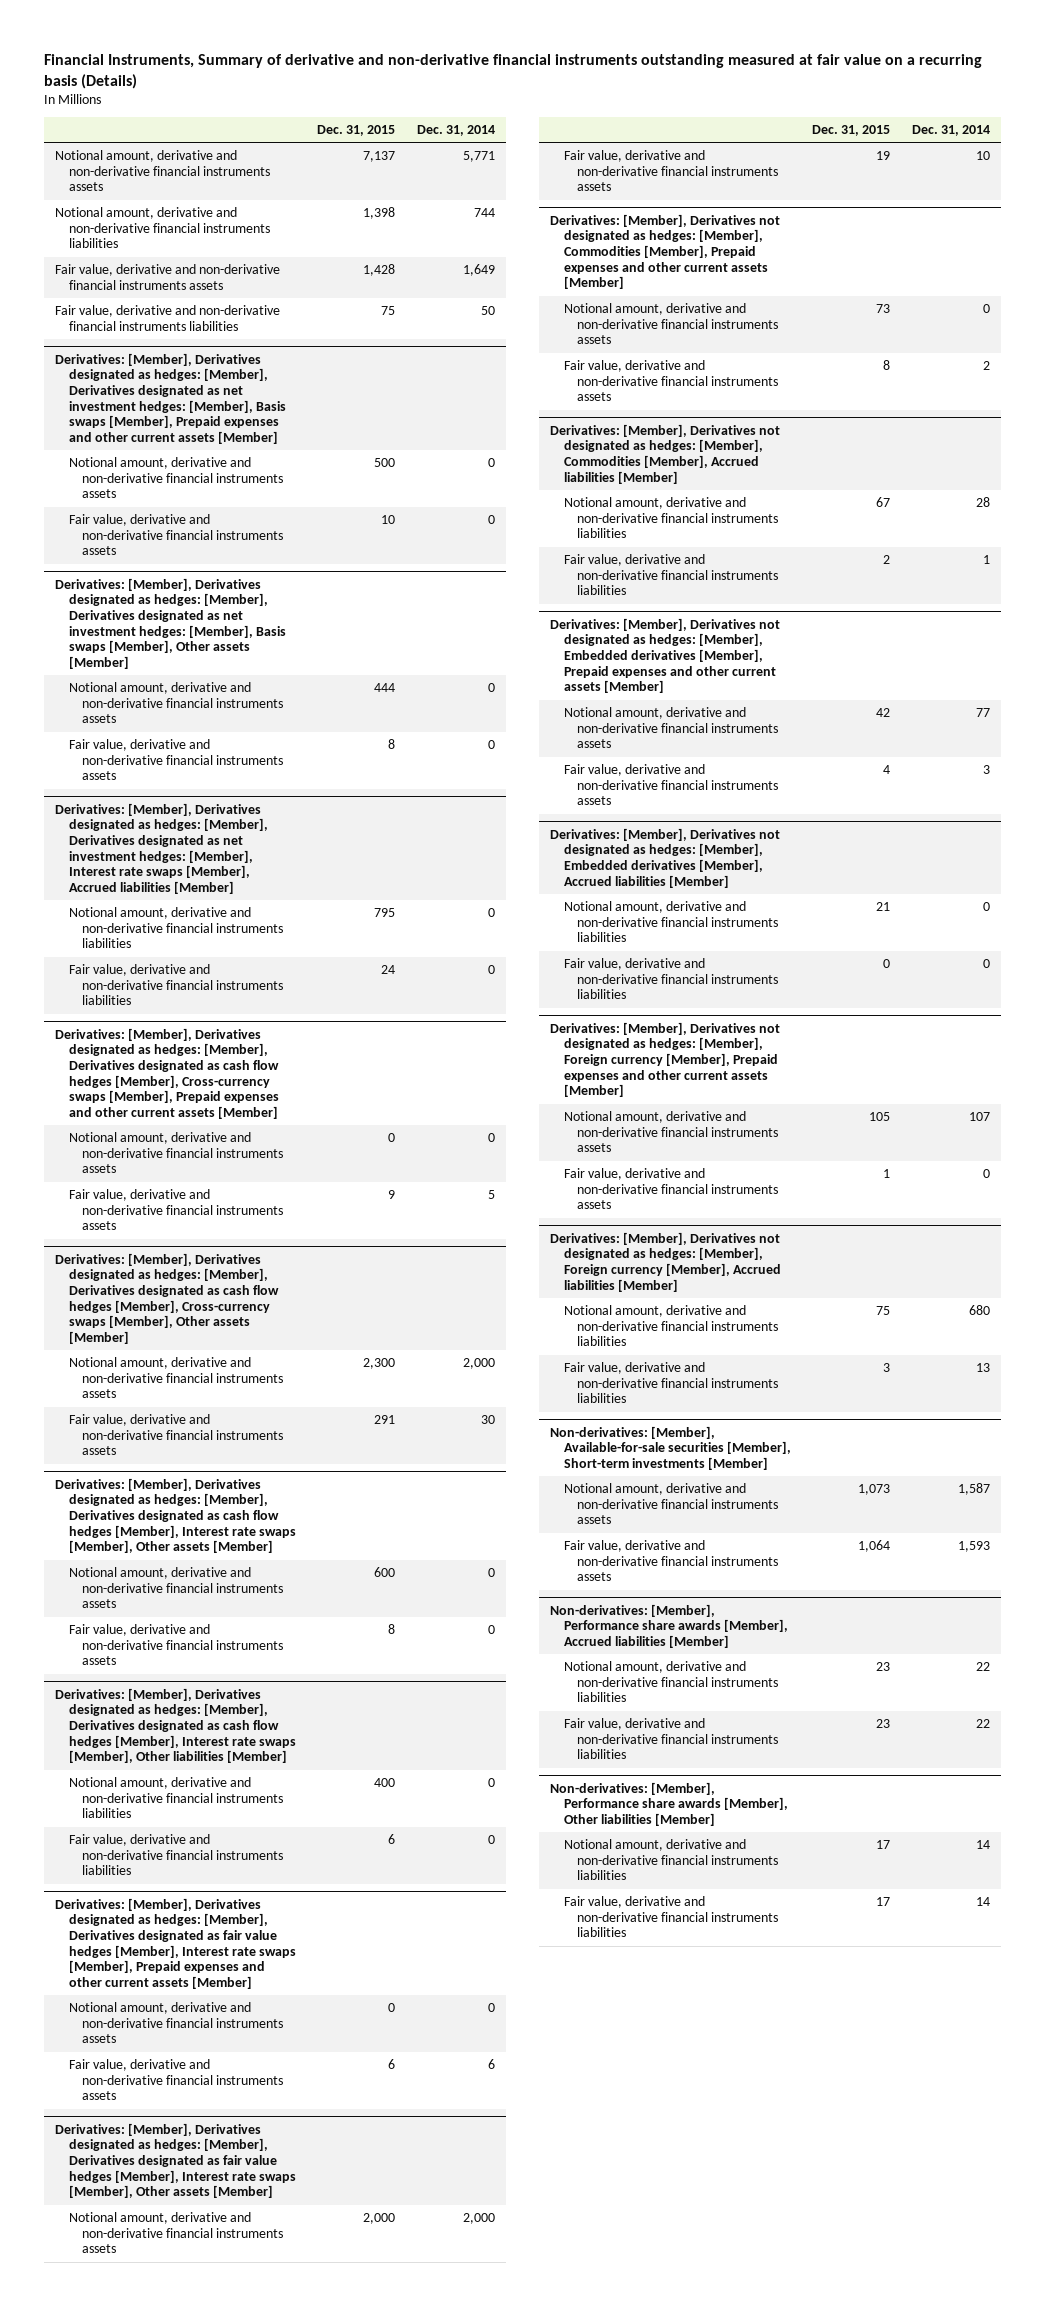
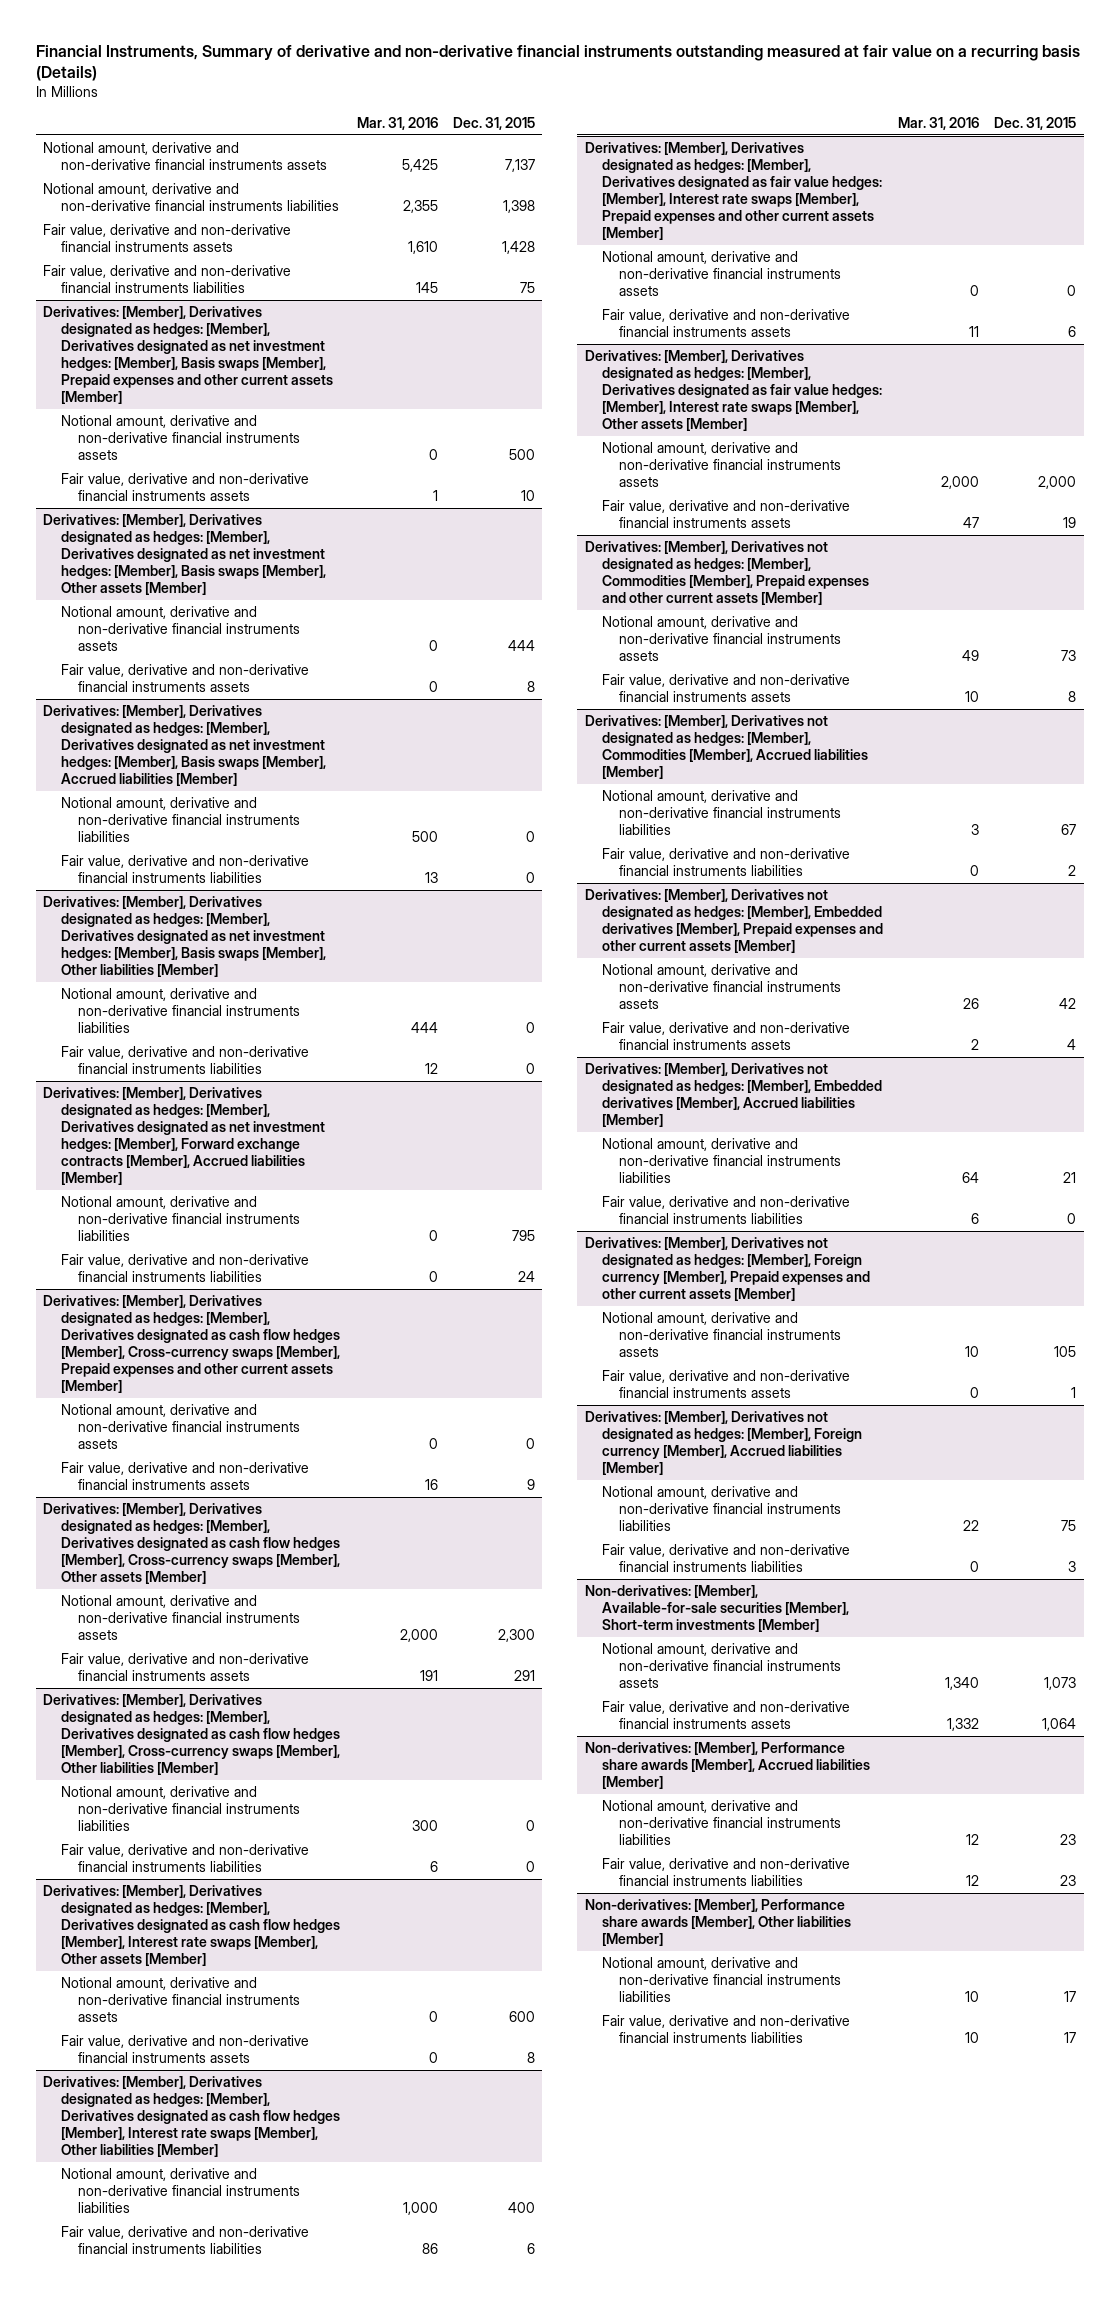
[417,124,496,136] Dec. 31, 2014 -> none
none -> [356,116,438,130] Mar. 31, 2016
[55,802,268,894] Derivatives: [Member], Derivatives designated as hedges: [Member], Derivatives designated as net investment hedges: [Member], Interest rate swaps [Member], Accrued liabilities [Member] -> [43,705,326,786] Derivatives: [Member], Derivatives designated as hedges: [Member], Derivatives designated as net investment hedges: [Member], Basis swaps [Member], Accrued liabilities [Member]
none -> [60,797,300,842] Notional amount, derivative and non-derivative financial instruments liabilities
none -> [60,855,309,883] Fair value, derivative and non-derivative financial instruments liabilities
none -> [43,896,326,977] Derivatives: [Member], Derivatives designated as hedges: [Member], Derivatives designated as net investment hedges: [Member], Basis swaps [Member], Other liabilities [Member]
none -> [60,988,300,1033] Notional amount, derivative and non-derivative financial instruments liabilities
none -> [60,1046,309,1074] Fair value, derivative and non-derivative financial instruments liabilities
none -> [43,1087,325,1185] Derivatives: [Member], Derivatives designated as hedges: [Member], Derivatives designated as net investment hedges: [Member], Forward exchange contracts [Member], Accrued liabilities [Member]
none -> [43,1694,340,1775] Derivatives: [Member], Derivatives designated as hedges: [Member], Derivatives designated as cash flow hedges [Member], Cross-currency swaps [Member], Other liabilities [Member]
none -> [60,1786,300,1831] Notional amount, derivative and non-derivative financial instruments liabilities
none -> [60,1844,309,1872] Fair value, derivative and non-derivative financial instruments liabilities
[55,1897,296,1989] Derivatives: [Member], Derivatives designated as hedges: [Member], Derivatives designated as fair value hedges [Member], Interest rate swaps [Member], Prepaid expenses and other current assets [Member] -> [584,142,882,240] Derivatives: [Member], Derivatives designated as hedges: [Member], Derivatives designated as fair value hedges: [Member], Interest rate swaps [Member], Prepaid expenses and other current assets [Member]
[55,2122,296,2199] Derivatives: [Member], Derivatives designated as hedges: [Member], Derivatives designated as fair value hedges [Member], Interest rate swaps [Member], Other assets [Member] -> [584,350,882,431] Derivatives: [Member], Derivatives designated as hedges: [Member], Derivatives designated as fair value hedges: [Member], Interest rate swaps [Member], Other assets [Member]

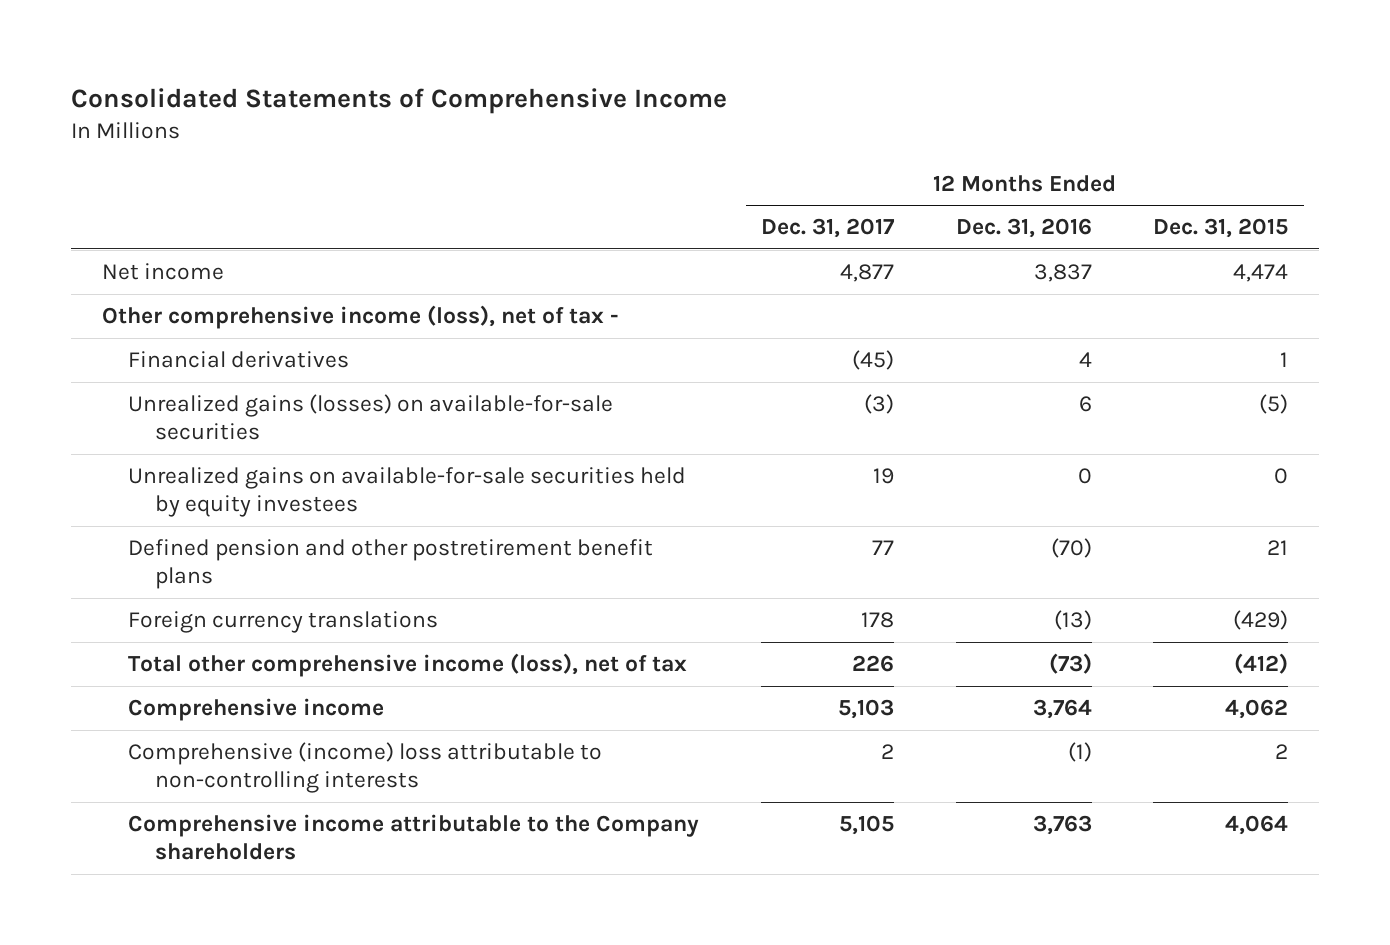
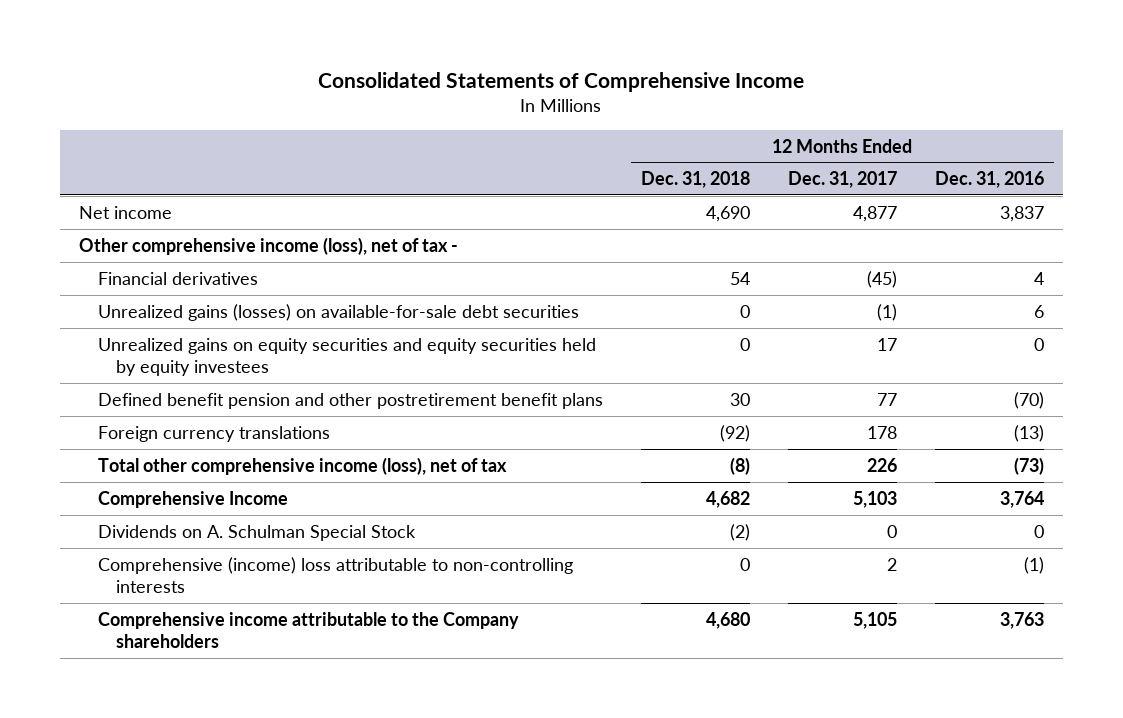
[1153,218,1289,239] Dec. 31, 2015 -> none
none -> [640,171,750,189] Dec. 31, 2018
[128,394,614,441] Unrealized gains (losses) on available-for-sale securities -> [97,303,579,321] Unrealized gains (losses) on available-for-sale debt securities
[864,394,895,415] (3) -> [876,303,897,321] (1)
[128,467,687,518] Unrealized gains on available-for-sale securities held by equity investees -> [97,337,596,377] Unrealized gains on equity securities and equity securities held by equity investees
[873,468,895,485] 19 -> [876,337,897,351] 17
[128,539,654,590] Defined pension and other postretirement benefit plans -> [97,392,603,409] Defined benefit pension and other postretirement benefit plans
[128,698,385,722] Comprehensive income -> [97,490,288,508] Comprehensive Income
none -> [97,524,416,541] Dividends on A. Schulman Special Stock

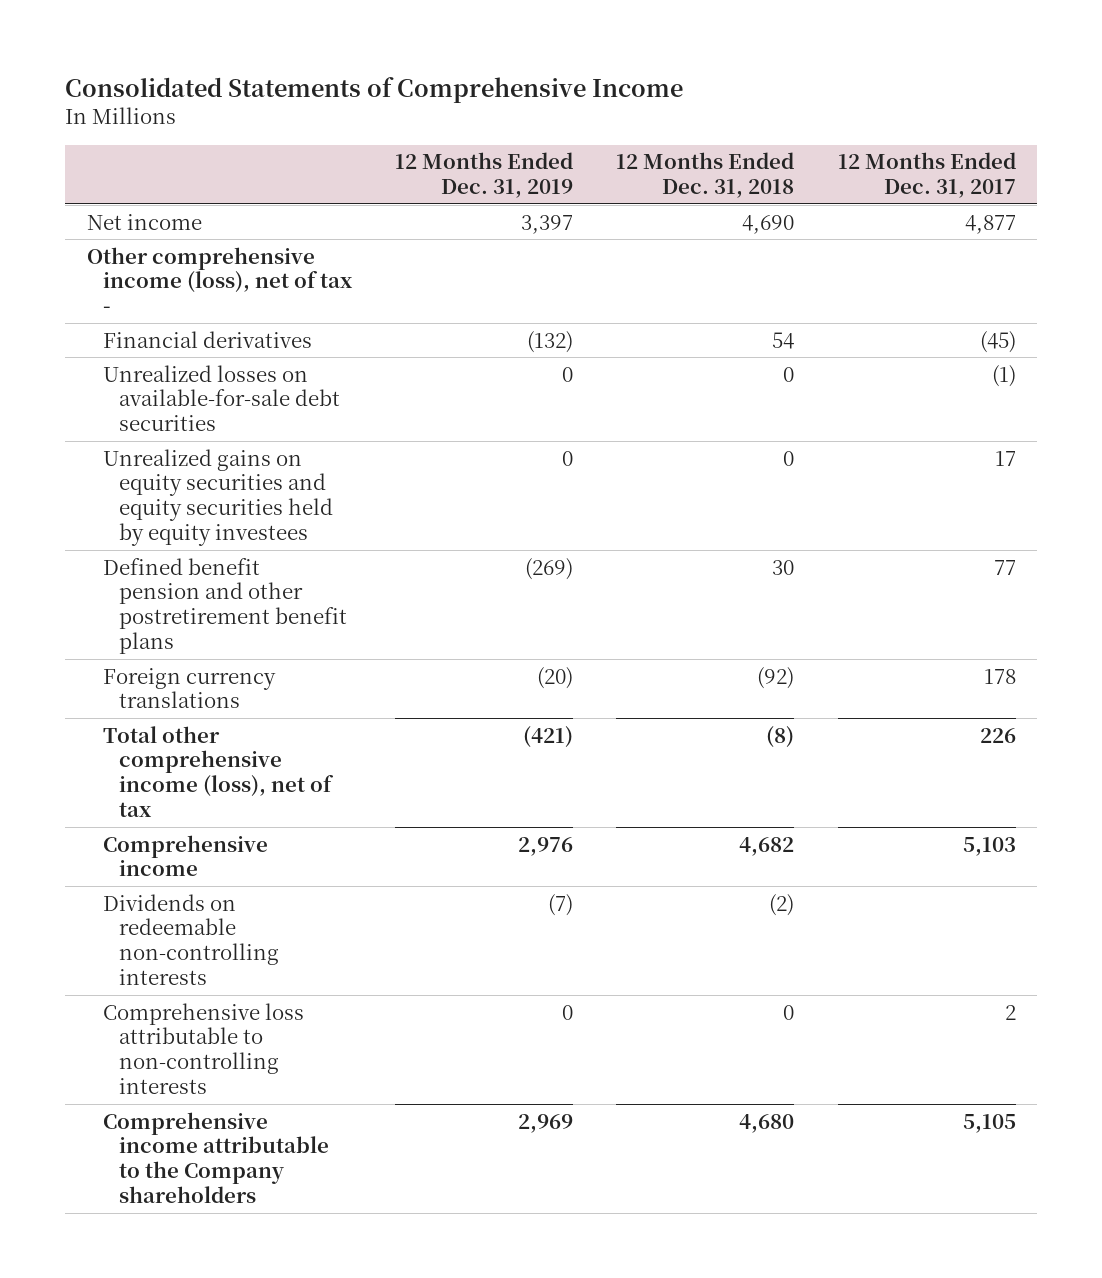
[935,171,1045,189] Dec. 31, 2016 -> none
none -> [395,152,574,199] 12 Months Ended Dec. 31, 2019
[97,303,579,321] Unrealized gains (losses) on available-for-sale debt securities -> [102,364,340,432] Unrealized losses on available-for-sale debt securities
[97,524,416,541] Dividends on A. Schulman Special Stock -> none
[97,490,288,508] Comprehensive Income -> [102,834,268,877] Comprehensive income
none -> [102,893,279,985] Dividends on redeemable non-controlling interests
[97,556,573,594] Comprehensive (income) loss attributable to non-controlling interests -> [102,1002,304,1094] Comprehensive loss attributable to non-controlling interests

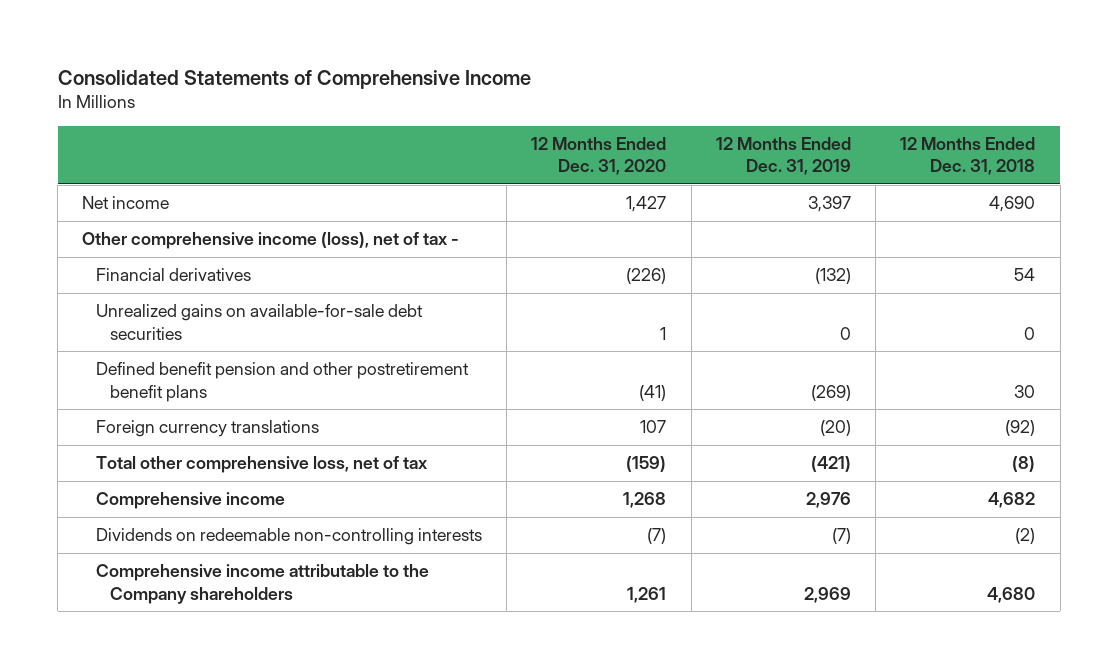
[837,152,1016,199] 12 Months Ended Dec. 31, 2017 -> none
none -> [531,136,667,176] 12 Months Ended Dec. 31, 2020
[102,448,333,546] Unrealized gains on equity securities and equity securities held by equity investees -> none
[102,364,340,432] Unrealized losses on available-for-sale debt securities -> [96,304,424,340] Unrealized gains on available-for-sale debt securities
[102,725,334,817] Total other comprehensive income (loss), net of tax -> [96,456,429,474] Total other comprehensive loss, net of tax
[102,1002,304,1094] Comprehensive loss attributable to non-controlling interests -> none

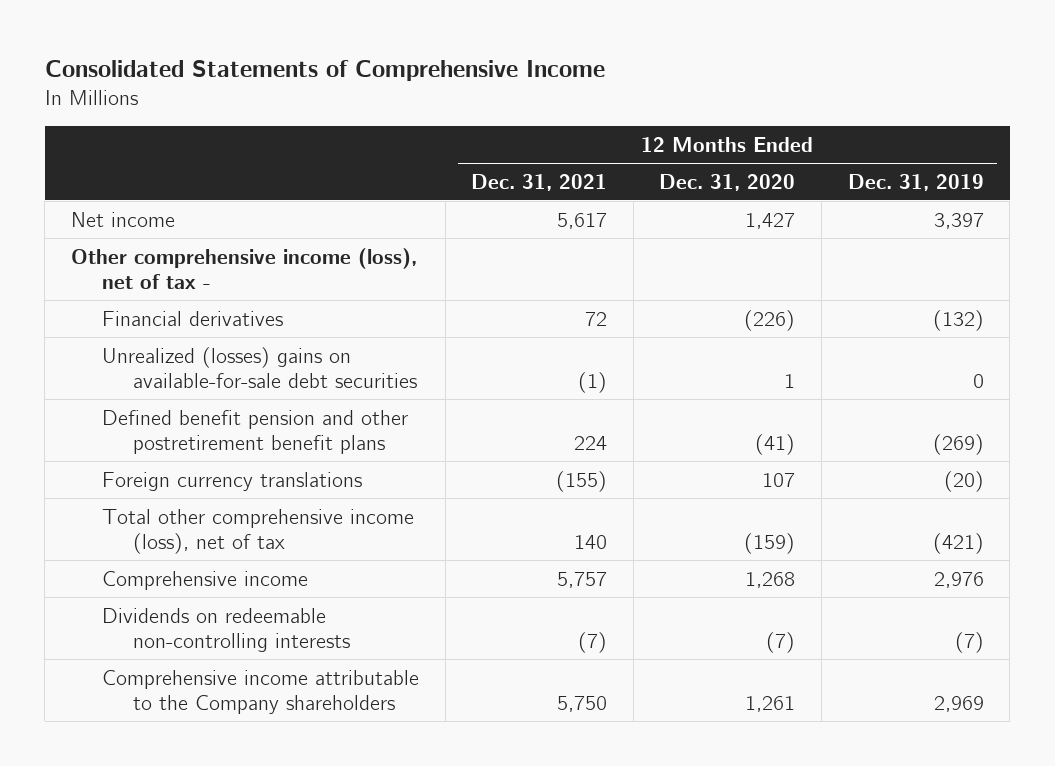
[900,136,1036,176] 12 Months Ended Dec. 31, 2018 -> none
none -> [471,173,608,191] Dec. 31, 2021
[96,304,424,340] Unrealized gains on available-for-sale debt securities -> [101,346,417,388] Unrealized (losses) gains on available-for-sale debt securities
[96,456,429,474] Total other comprehensive loss, net of tax -> [101,508,414,554] Total other comprehensive income (loss), net of tax

